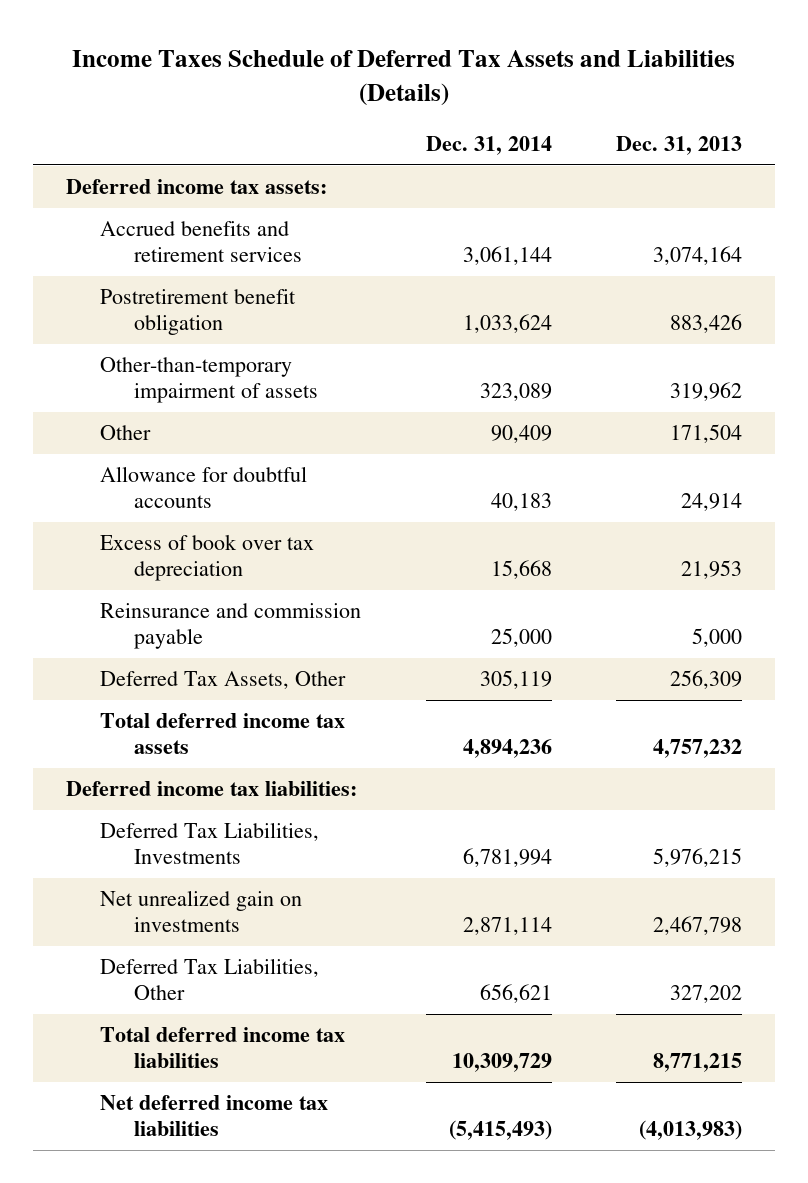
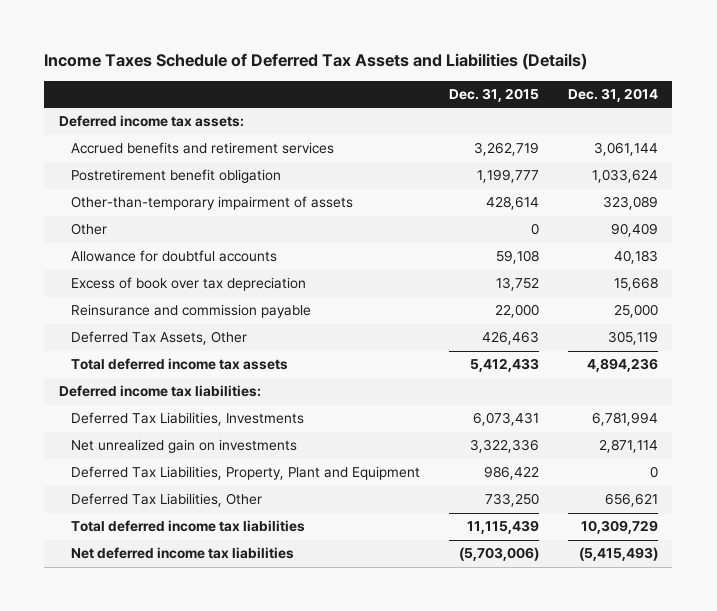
[616,135,743,155] Dec. 31, 2013 -> none
none -> [448,87,539,102] Dec. 31, 2015
none -> [70,466,420,481] Deferred Tax Liabilities, Property, Plant and Equipment

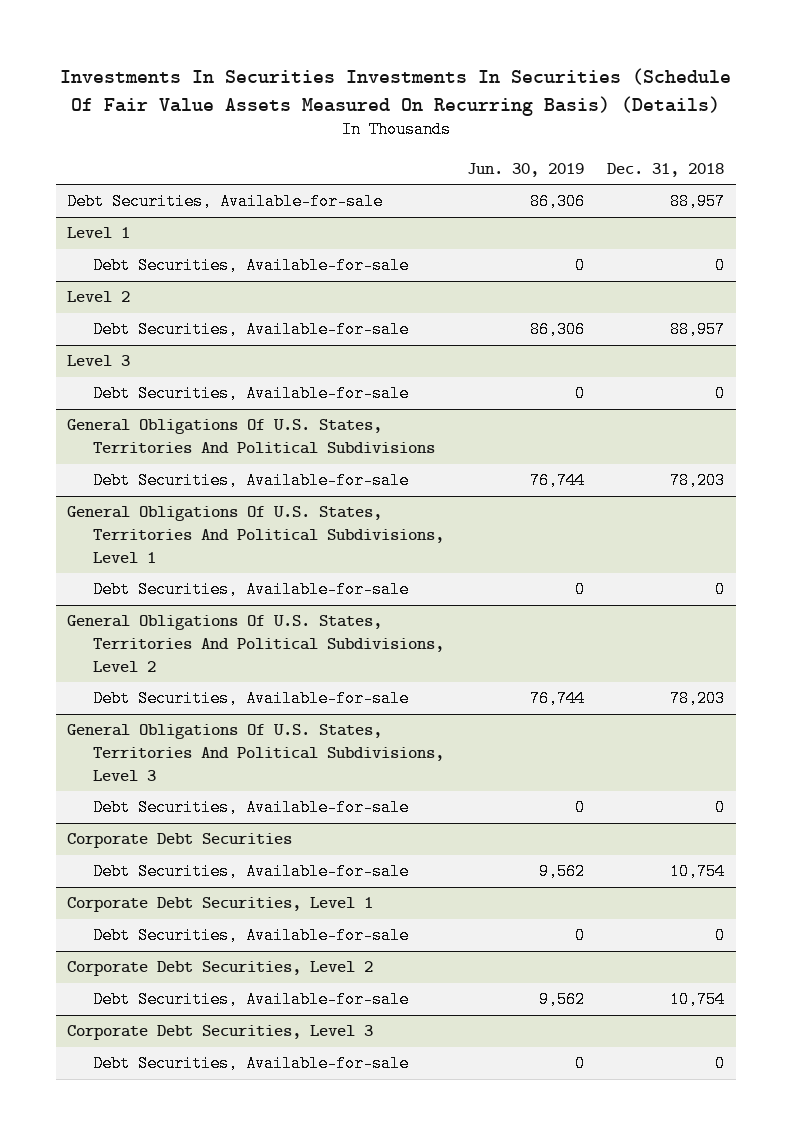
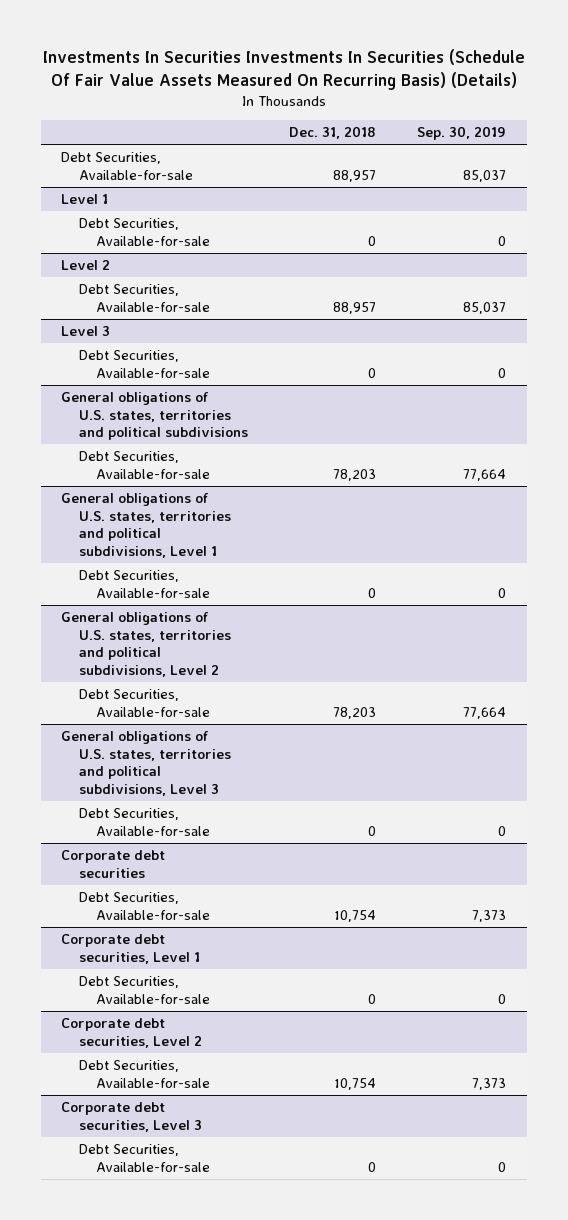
[467,162,585,177] Jun. 30, 2019 -> none
none -> [417,126,507,141] Sep. 30, 2019
[67,419,436,454] General Obligations Of U.S. States, Territories And Political Subdivisions -> [61,391,248,441] General obligations of U.S. states, territories and political subdivisions
[67,506,445,563] General Obligations Of U.S. States, Territories And Political Subdivisions, Level 1 -> [61,492,231,559] General obligations of U.S. states, territories and political subdivisions, Level 1
[67,615,445,672] General Obligations Of U.S. States, Territories And Political Subdivisions, Level 2 -> [61,611,231,678] General obligations of U.S. states, territories and political subdivisions, Level 2
[67,724,445,781] General Obligations Of U.S. States, Territories And Political Subdivisions, Level 3 -> [61,730,231,797] General obligations of U.S. states, territories and political subdivisions, Level 3
[67,833,293,849] Corporate Debt Securities -> [61,849,166,878] Corporate debt securities
[67,897,374,913] Corporate Debt Securities, Level 1 -> [61,933,200,964] Corporate debt securities, Level 1
[67,961,374,977] Corporate Debt Securities, Level 2 -> [61,1017,202,1048] Corporate debt securities, Level 2
[67,1025,374,1041] Corporate Debt Securities, Level 3 -> [61,1101,202,1132] Corporate debt securities, Level 3

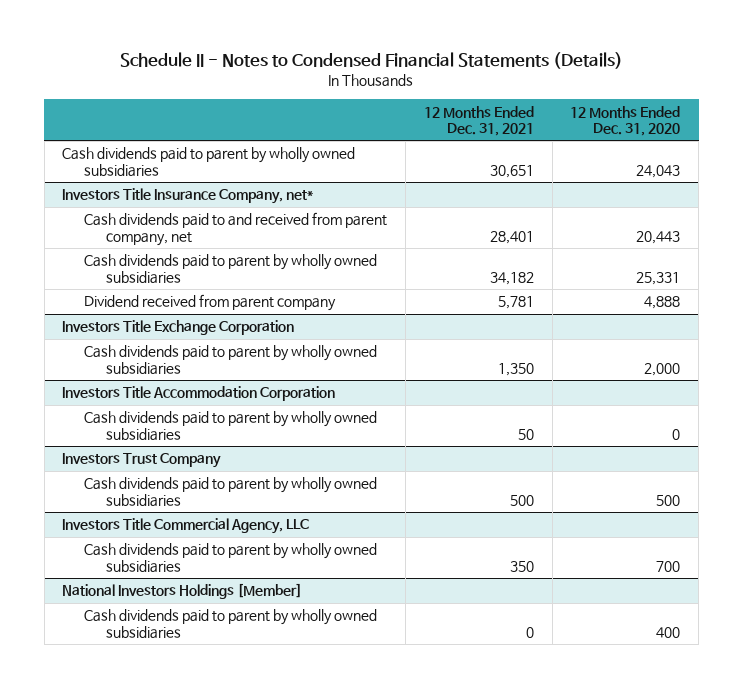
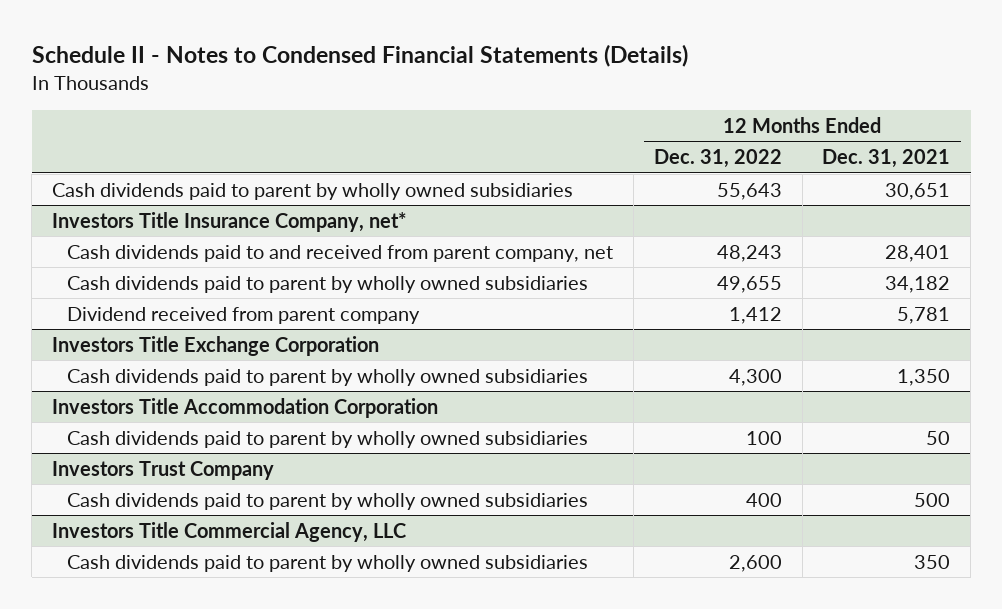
[570,105,681,137] 12 Months Ended Dec. 31, 2020 -> none
none -> [653,149,782,169] Dec. 31, 2022
[62,583,303,600] National Investors Holdings [Member] -> none
[84,609,378,639] Cash dividends paid to parent by wholly owned subsidiaries -> none

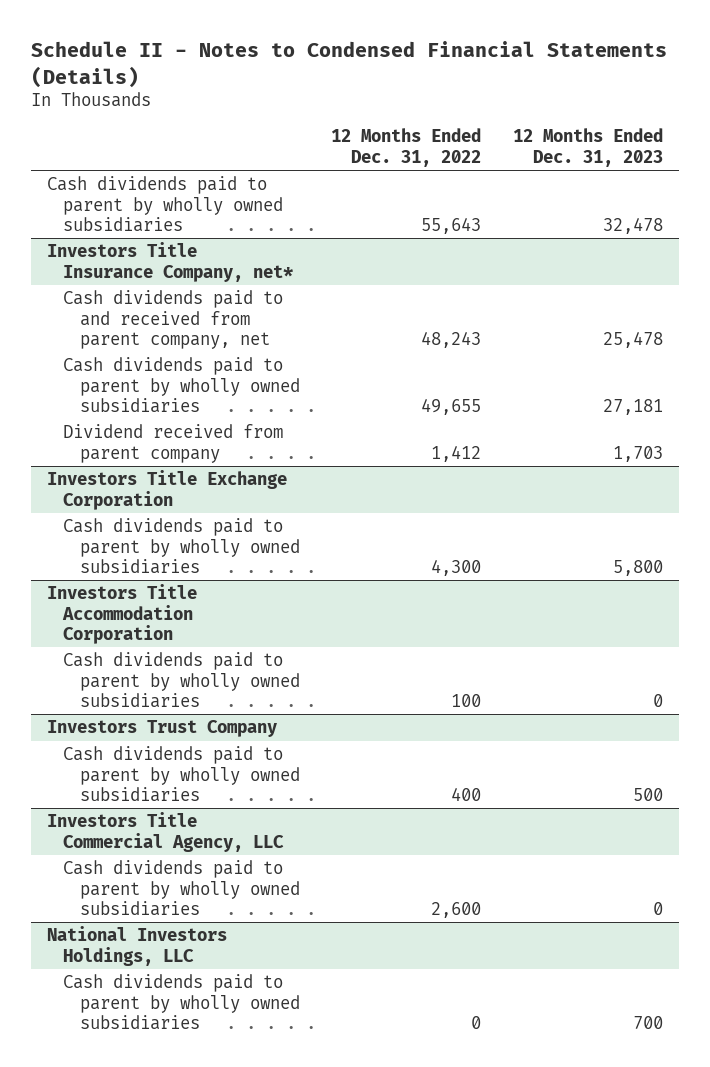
[822,149,951,169] Dec. 31, 2021 -> none
none -> [512,128,663,167] 12 Months Ended Dec. 31, 2023
none -> [47,926,228,966] National Investors Holdings, LLC
none -> [63,974,300,1030] Cash dividends paid to parent by wholly owned subsidiaries

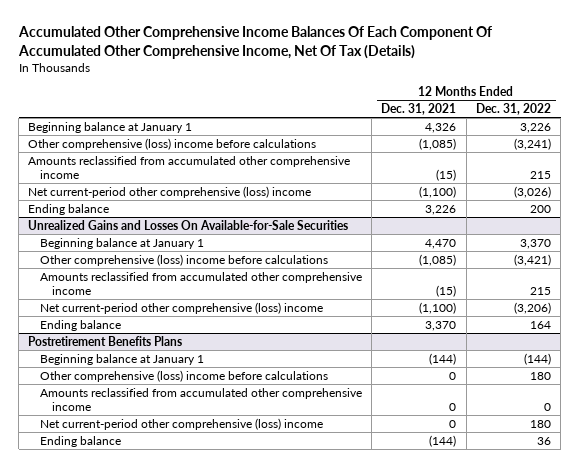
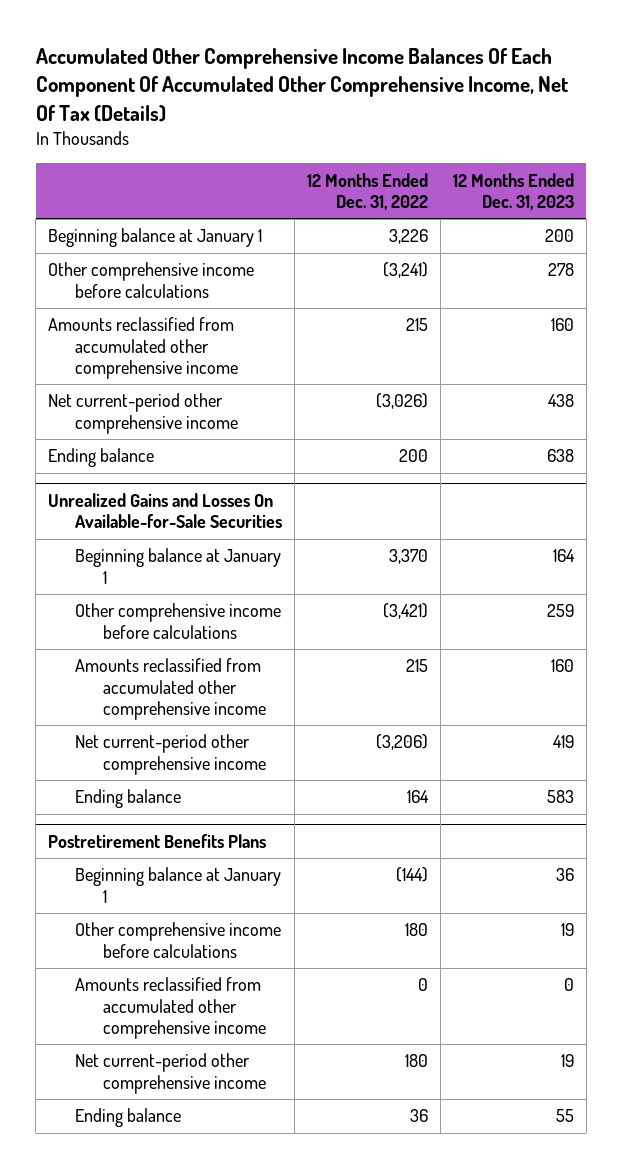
[381,103,457,116] Dec. 31, 2021 -> none
none -> [453,172,575,211] 12 Months Ended Dec. 31, 2023
[28,137,317,150] Other comprehensive (loss) income before calculations -> [48,262,255,298] Other comprehensive income before calculations
[28,185,312,198] Net current-period other comprehensive (loss) income -> [48,393,239,434] Net current-period other comprehensive income
[40,253,329,266] Other comprehensive (loss) income before calculations -> [75,603,282,639] Other comprehensive income before calculations
[40,301,324,314] Net current-period other comprehensive (loss) income -> [75,734,266,775] Net current-period other comprehensive income
[40,369,329,382] Other comprehensive (loss) income before calculations -> [75,922,282,958] Other comprehensive income before calculations
[40,417,324,430] Net current-period other comprehensive (loss) income -> [75,1053,266,1094] Net current-period other comprehensive income

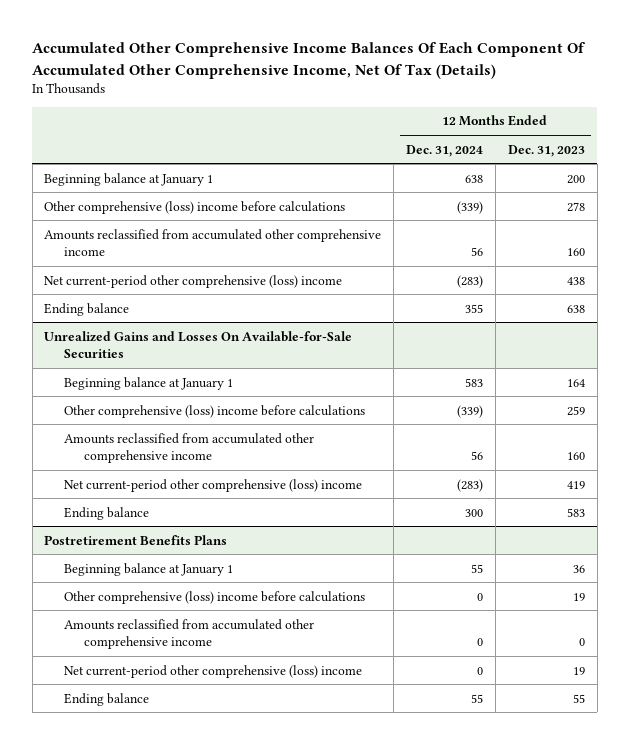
[307,172,429,211] 12 Months Ended Dec. 31, 2022 -> none
none -> [406,144,484,157] Dec. 31, 2024
[48,262,255,298] Other comprehensive income before calculations -> [44,200,346,214] Other comprehensive (loss) income before calculations
[48,393,239,434] Net current-period other comprehensive income -> [44,274,343,288] Net current-period other comprehensive (loss) income
[75,603,282,639] Other comprehensive income before calculations -> [64,404,366,418] Other comprehensive (loss) income before calculations
[75,734,266,775] Net current-period other comprehensive income -> [64,478,363,492] Net current-period other comprehensive (loss) income
[75,922,282,958] Other comprehensive income before calculations -> [64,590,366,604] Other comprehensive (loss) income before calculations
[75,1053,266,1094] Net current-period other comprehensive income -> [64,664,363,678] Net current-period other comprehensive (loss) income

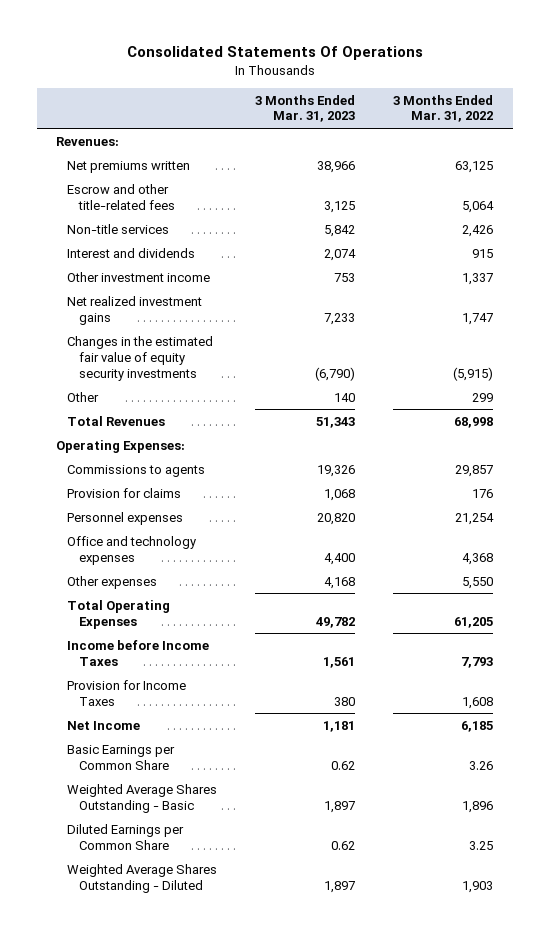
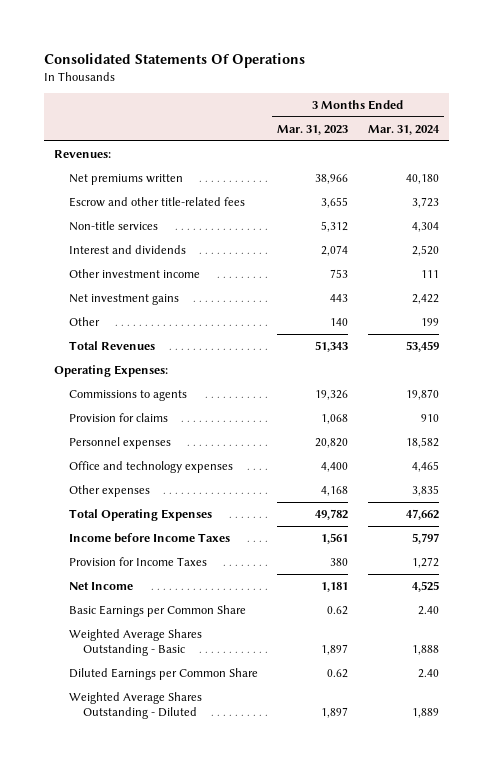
[393,94,494,123] 3 Months Ended Mar. 31, 2022 -> none
none -> [367,124,440,135] Mar. 31, 2024
[324,200,356,213] 3,125 -> [321,196,349,208] 3,655
[324,224,356,237] 5,842 -> [321,220,349,232] 5,312
[67,335,214,381] Changes in the estimated fair value of equity security investments -> none
[67,295,203,325] Net realized investment gains -> [68,293,179,305] Net investment gains
[324,312,356,325] 7,233 -> [330,293,349,302] 443

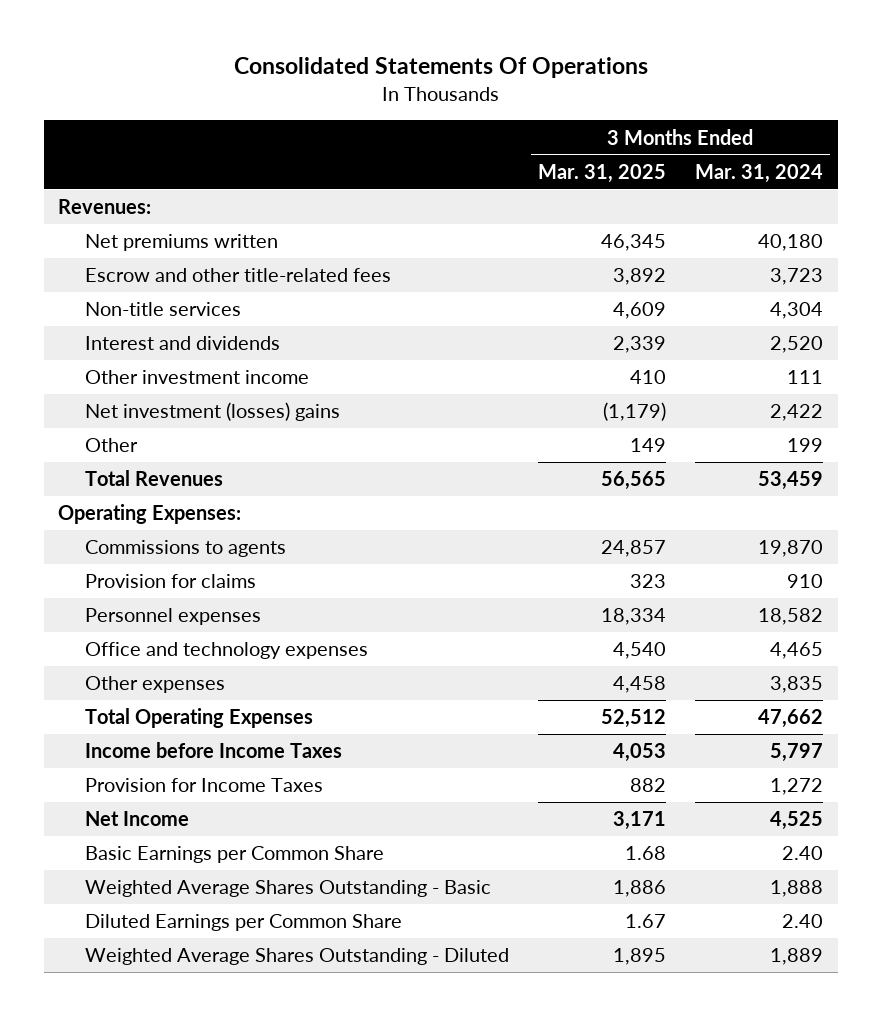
[277,124,349,135] Mar. 31, 2023 -> none
none -> [537,163,666,183] Mar. 31, 2025
[68,293,179,305] Net investment gains -> [84,402,340,422] Net investment (losses) gains

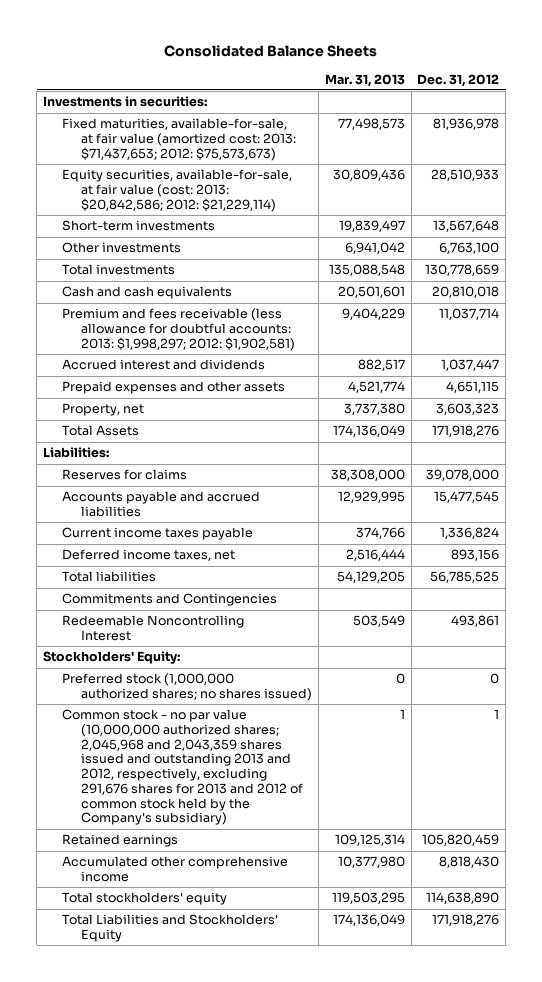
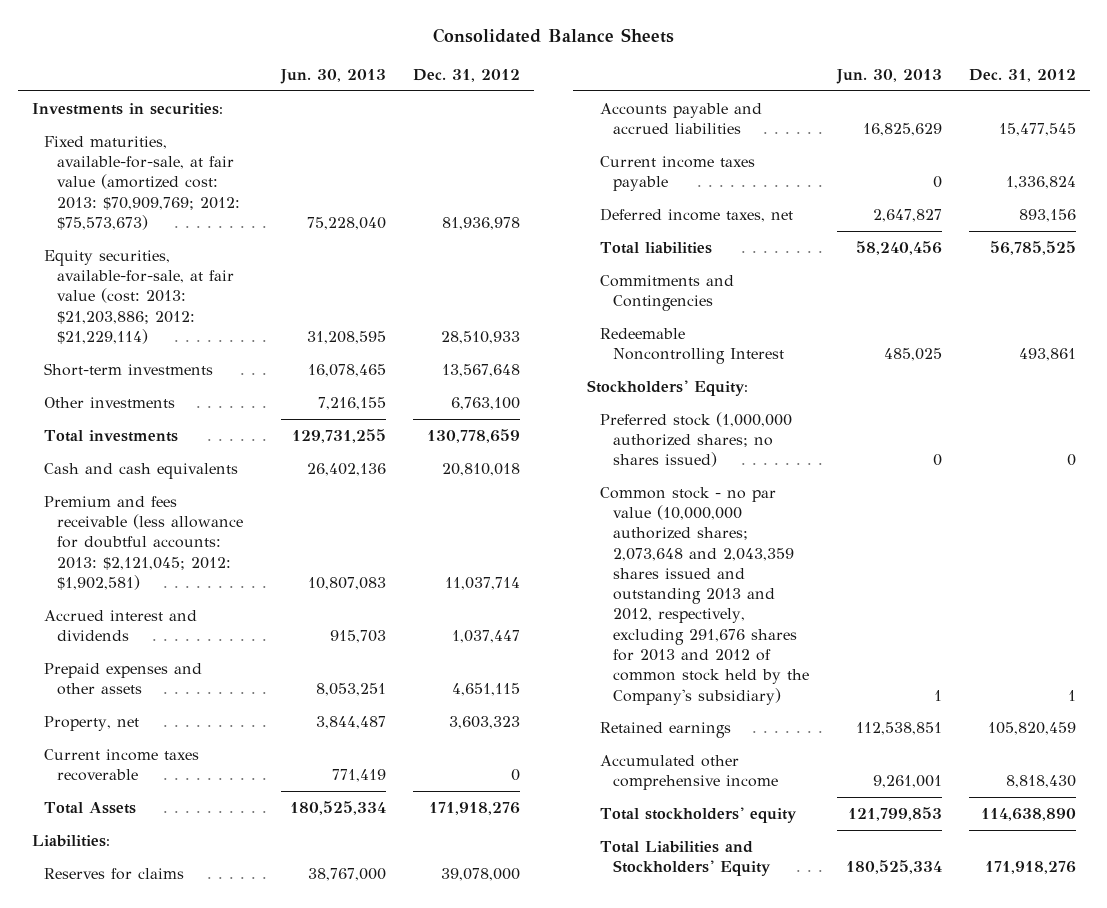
[324,73,405,87] Mar. 31, 2013 -> none
none -> [279,68,386,84] Jun. 30, 2013
[62,118,297,161] Fixed maturities, available-for-sale, at fair value (amortized cost: 2013: $71,437,653; 2012: $75,573,673) -> [44,135,241,230] Fixed maturities, available-for-sale, at fair value (amortized cost: 2013: $70,909,769; 2012: $75,573,673)
[62,169,293,212] Equity securities, available-for-sale, at fair value (cost: 2013: $20,842,586; 2012: $21,229,114) -> [44,249,235,344] Equity securities, available-for-sale, at fair value (cost: 2013: $21,203,886; 2012: $21,229,114)
[62,308,296,351] Premium and fees receivable (less allowance for doubtful accounts: 2013: $1,998,297; 2012: $1,902,581) -> [44,495,244,590] Premium and fees receivable (less allowance for doubtful accounts: 2013: $2,121,045; 2012: $1,902,581)
none -> [44,748,200,782] Current income taxes recoverable
[62,709,304,826] Common stock - no par value (10,000,000 authorized shares; 2,045,968 and 2,043,359 shares issued and outstanding 2013 and 2012, respectively, excluding 291,676 shares for 2013 and 2012 of common stock held by the Company's subsidiary) -> [600,486,810,705] Common stock - no par value (10,000,000 authorized shares; 2,073,648 and 2,043,359 shares issued and outstanding 2013 and 2012, respectively, excluding 291,676 shares for 2013 and 2012 of common stock held by the Company's subsidiary)

